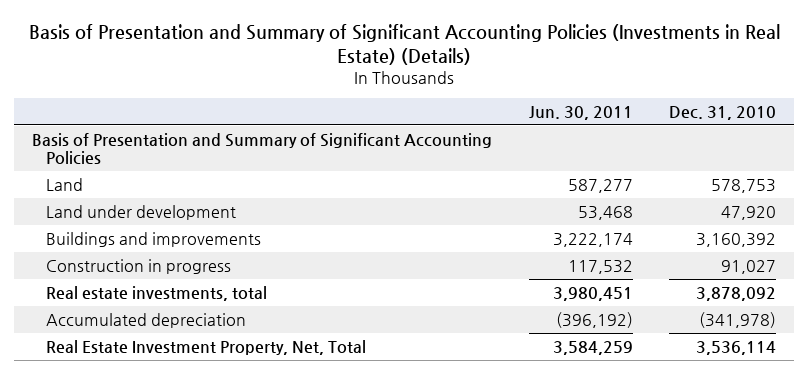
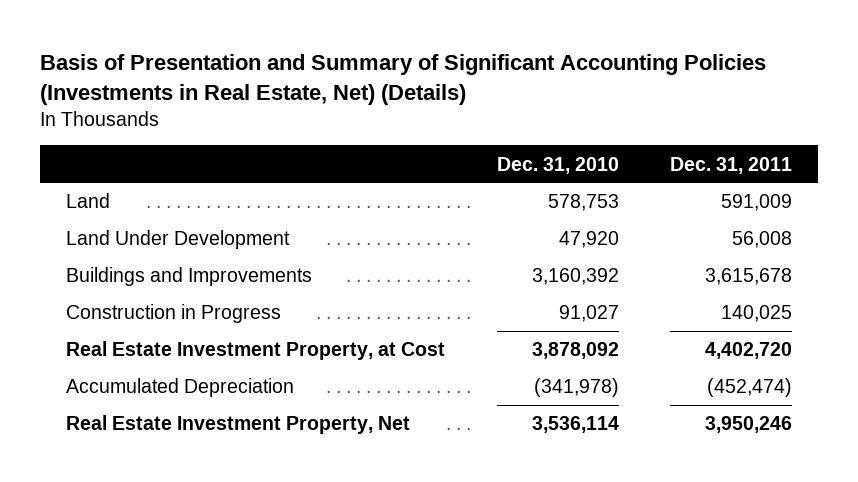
[29,24,781,65] Basis of Presentation and Summary of Significant Accounting Policies (Investments in Real Estate) (Details) -> [39,53,766,105] Basis of Presentation and Summary of Significant Accounting Policies (Investments in Real Estate, Net) (Details)
[528,105,633,120] Jun. 30, 2011 -> none
none -> [670,156,793,174] Dec. 31, 2011
[32,132,493,166] Basis of Presentation and Summary of Significant Accounting Policies -> none
[45,204,236,220] Land under development -> [65,230,290,250] Land Under Development
[45,231,261,247] Buildings and improvements -> [65,267,312,287] Buildings and Improvements
[45,258,231,274] Construction in progress -> [65,304,281,324] Construction in Progress
[45,285,267,301] Real estate investments, total -> [65,341,445,361] Real Estate Investment Property, at Cost
[45,312,246,328] Accumulated depreciation -> [65,378,294,398] Accumulated Depreciation
[45,339,366,355] Real Estate Investment Property, Net, Total -> [65,415,410,435] Real Estate Investment Property, Net

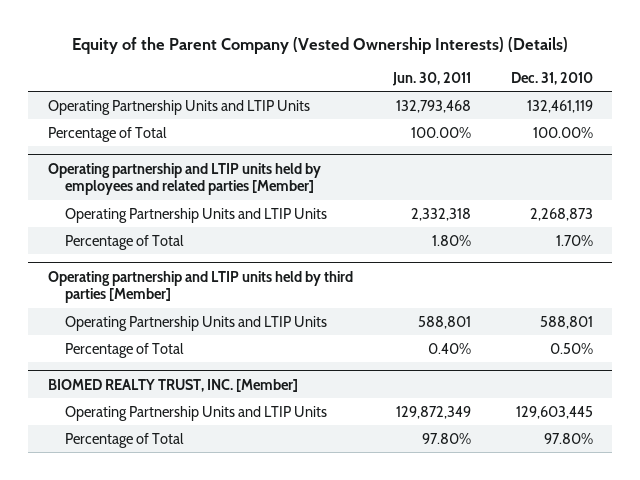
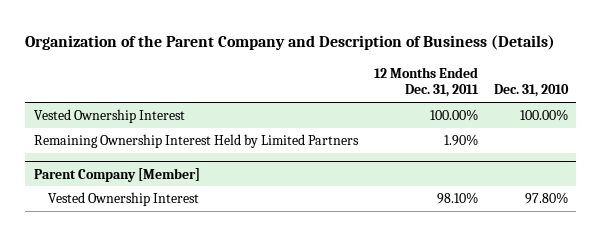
[72,36,569,54] Equity of the Parent Company (Vested Ownership Interests) (Details) -> [25,34,556,50] Organization of the Parent Company and Description of Business (Details)
[391,71,471,86] Jun. 30, 2011 -> none
none -> [373,66,479,98] 12 Months Ended Dec. 31, 2011
[47,99,310,115] Operating Partnership Units and LTIP Units -> none
[47,162,321,196] Operating partnership and LTIP units held by employees and related parties [Member] -> none
[64,207,327,223] Operating Partnership Units and LTIP Units -> none
[64,234,184,250] Percentage of Total -> none
[47,270,353,304] Operating partnership and LTIP units held by third parties [Member] -> none
[64,315,327,331] Operating Partnership Units and LTIP Units -> none
[64,342,184,358] Percentage of Total -> none
[47,378,298,392] BIOMED REALTY TRUST, INC. [Member] -> none
[64,405,327,421] Operating Partnership Units and LTIP Units -> none
[47,126,167,142] Percentage of Total -> [33,109,185,124] Vested Ownership Interest
none -> [33,134,359,149] Remaining Ownership Interest Held by Limited Partners
none -> [33,167,200,182] Parent Company [Member]
[64,432,184,448] Percentage of Total -> [48,192,200,207] Vested Ownership Interest

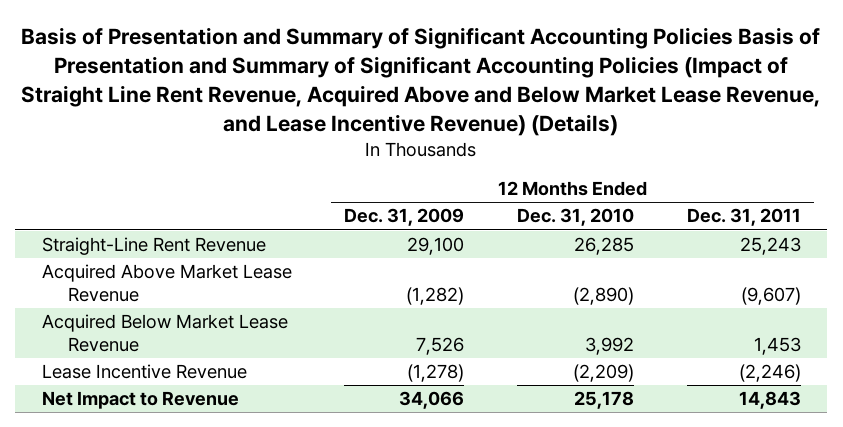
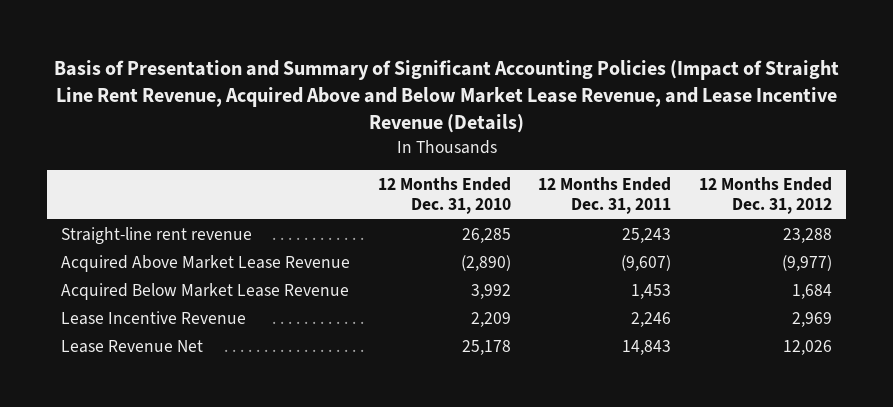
[21,27,821,137] Basis of Presentation and Summary of Significant Accounting Policies Basis of Presentation and Summary of Significant Accounting Policies (Impact of Straight Line Rent Revenue, Acquired Above and Below Market Lease Revenue, and Lease Incentive Revenue) (Details) -> [53,59,839,134] Basis of Presentation and Summary of Significant Accounting Policies (Impact of Straight Line Rent Revenue, Acquired Above and Below Market Lease Revenue, and Lease Incentive Revenue (Details)
[344,208,465,227] Dec. 31, 2009 -> none
none -> [698,177,832,215] 12 Months Ended Dec. 31, 2012
[41,237,266,256] Straight-Line Rent Revenue -> [61,226,253,244] Straight-line rent revenue
[573,364,635,383] (2,209) -> [470,311,511,327] 2,209
[738,364,801,383] (2,246) -> [631,311,672,327] 2,246
[41,391,239,410] Net Impact to Revenue -> [61,339,204,353] Lease Revenue Net

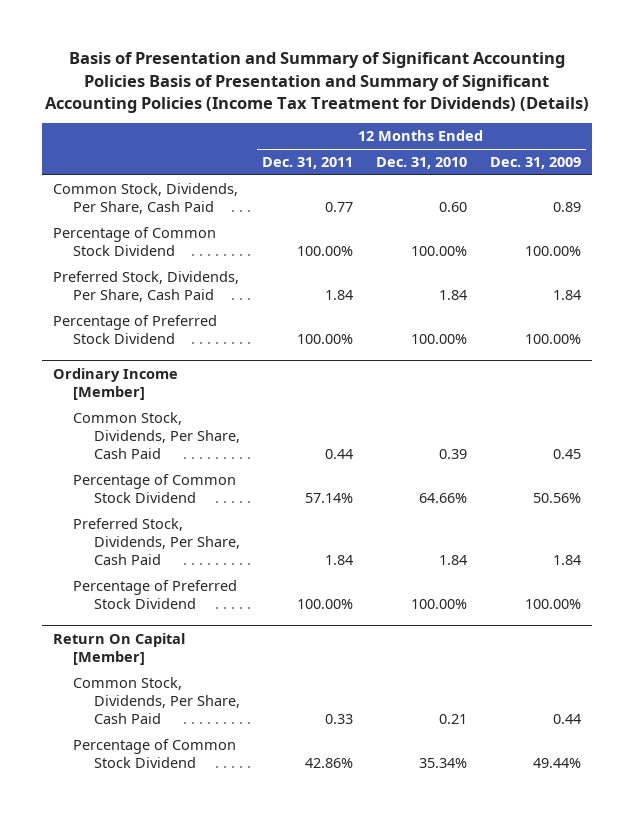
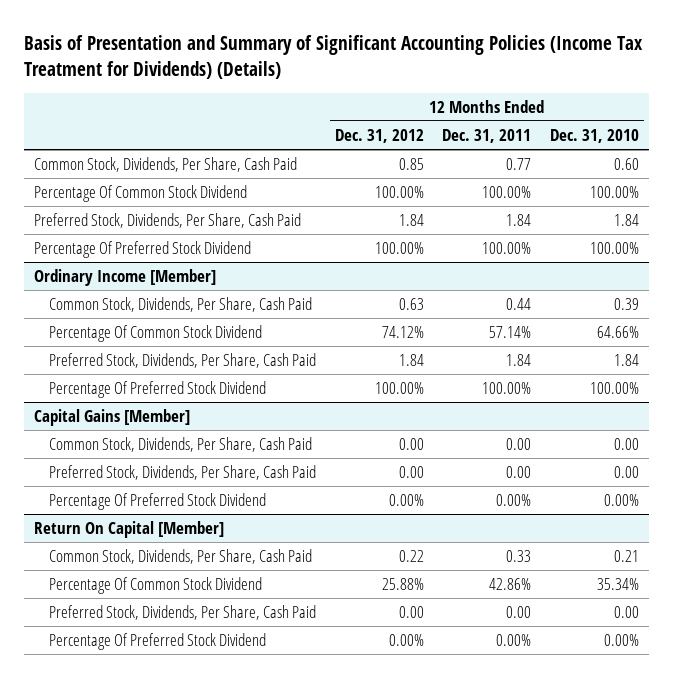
[45,52,590,113] Basis of Presentation and Summary of Significant Accounting Policies Basis of Presentation and Summary of Significant Accounting Policies (Income Tax Treatment for Dividends) (Details) -> [24,35,644,79] Basis of Presentation and Summary of Significant Accounting Policies (Income Tax Treatment for Dividends) (Details)
[489,157,581,170] Dec. 31, 2009 -> none
none -> [334,128,424,143] Dec. 31, 2012
[53,227,217,256] Percentage of Common Stock Dividend -> [33,185,247,203] Percentage Of Common Stock Dividend
[53,315,218,344] Percentage of Preferred Stock Dividend -> [33,241,251,259] Percentage Of Preferred Stock Dividend
[73,474,237,503] Percentage of Common Stock Dividend -> [49,325,263,343] Percentage Of Common Stock Dividend
[73,580,238,609] Percentage of Preferred Stock Dividend -> [49,381,267,399] Percentage Of Preferred Stock Dividend
none -> [33,409,190,427] Capital Gains [Member]
none -> [49,437,313,453] Common Stock, Dividends, Per Share, Cash Paid
none -> [49,465,317,481] Preferred Stock, Dividends, Per Share, Cash Paid
none -> [49,493,267,511] Percentage Of Preferred Stock Dividend
[73,739,237,768] Percentage of Common Stock Dividend -> [49,577,263,595] Percentage Of Common Stock Dividend
none -> [49,605,317,621] Preferred Stock, Dividends, Per Share, Cash Paid
none -> [49,633,267,651] Percentage Of Preferred Stock Dividend

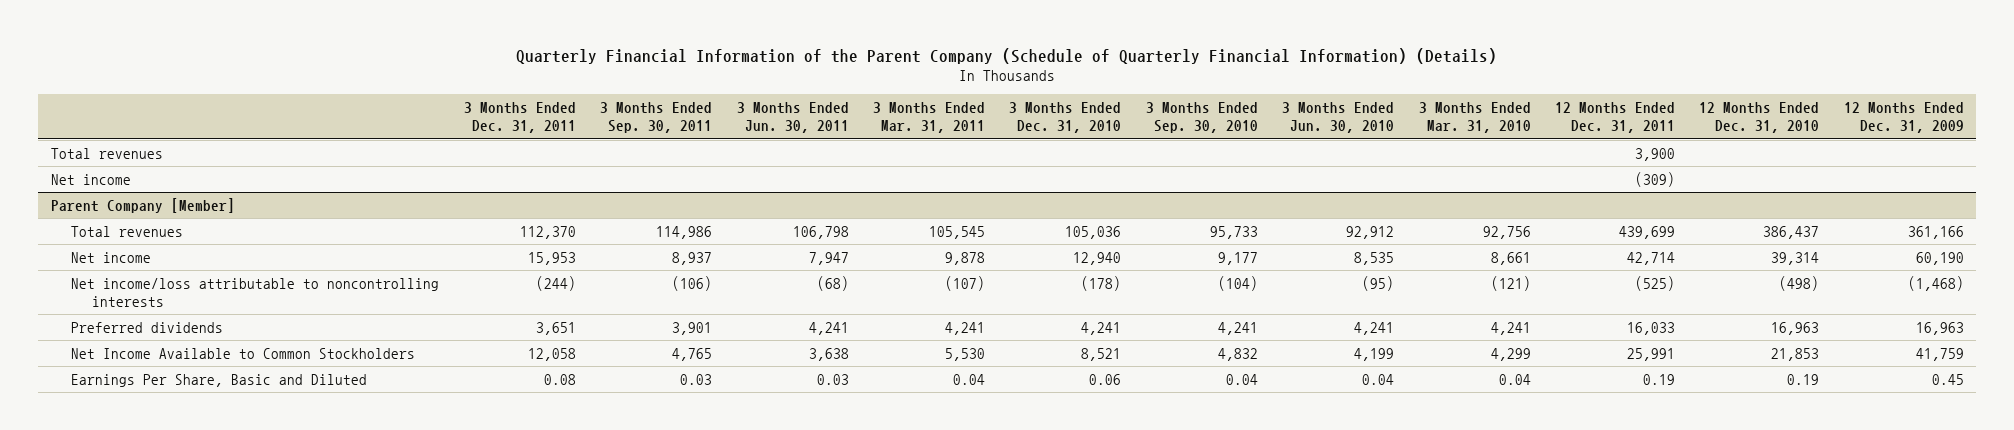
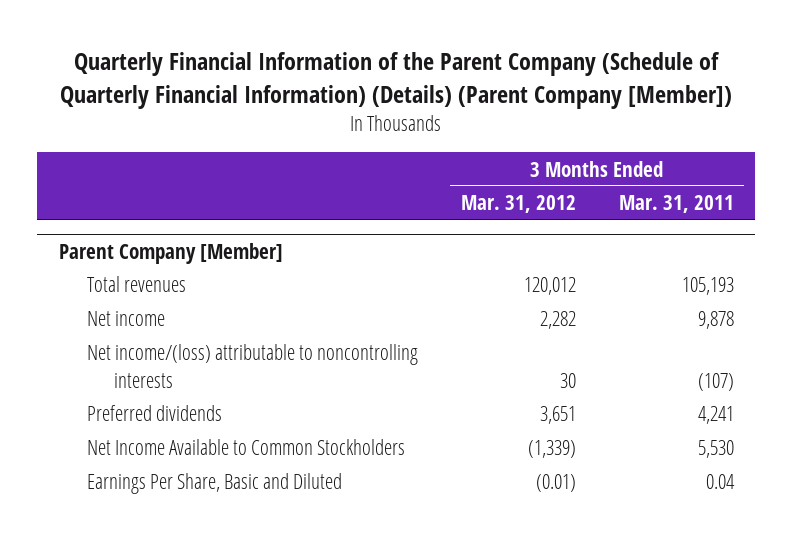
[516,47,1498,64] Quarterly Financial Information of the Parent Company (Schedule of Quarterly Financial Information) (Details) -> [60,51,733,109] Quarterly Financial Information of the Parent Company (Schedule of Quarterly Financial Information) (Details) (Parent Company [Member])
[463,101,576,134] 3 Months Ended Dec. 31, 2011 -> none
[600,101,713,134] 3 Months Ended Sep. 30, 2011 -> none
[736,101,849,134] 3 Months Ended Jun. 30, 2011 -> none
[1009,101,1122,134] 3 Months Ended Dec. 31, 2010 -> none
[1145,101,1258,134] 3 Months Ended Sep. 30, 2010 -> none
[1282,101,1395,134] 3 Months Ended Jun. 30, 2010 -> none
[1418,101,1531,134] 3 Months Ended Mar. 31, 2010 -> none
[1554,101,1675,134] 12 Months Ended Dec. 31, 2011 -> none
[1699,101,1820,134] 12 Months Ended Dec. 31, 2010 -> none
[1843,101,1964,134] 12 Months Ended Dec. 31, 2009 -> none
none -> [460,195,576,214] Mar. 31, 2012
[50,147,163,159] Total revenues -> none
[50,173,131,185] Net income -> none
[928,225,985,239] 105,545 -> [681,277,734,296] 105,193
[71,277,440,307] Net income/loss attributable to noncontrolling interests -> [86,344,418,388] Net income/(loss) attributable to noncontrolling interests

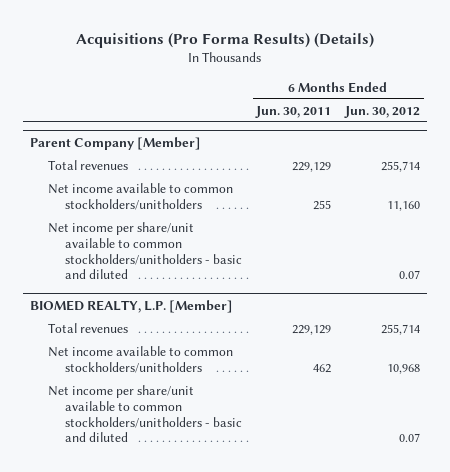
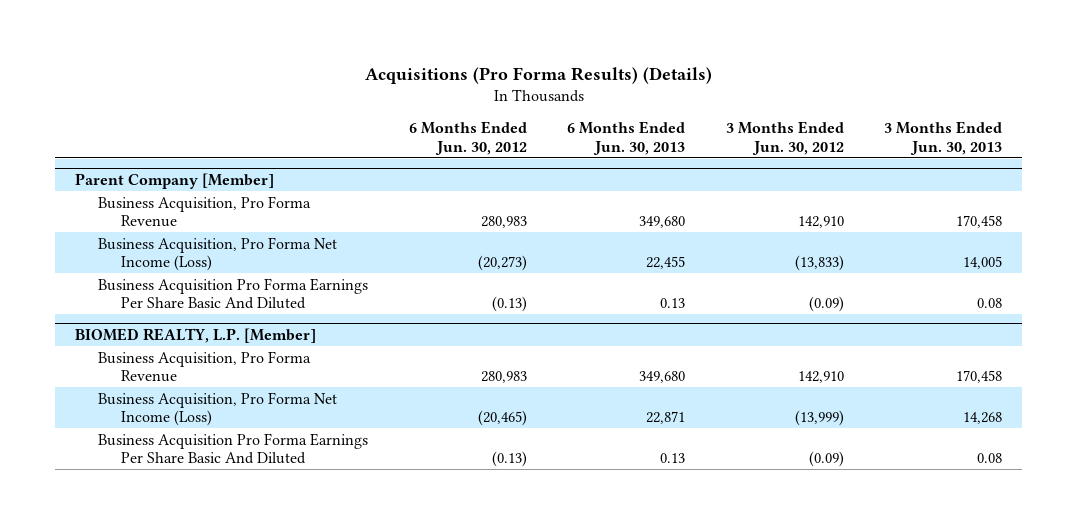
[255,105,332,118] Jun. 30, 2011 -> none
none -> [567,121,686,155] 6 Months Ended Jun. 30, 2013
none -> [725,121,844,155] 3 Months Ended Jun. 30, 2012
none -> [884,121,1003,155] 3 Months Ended Jun. 30, 2013
[47,159,128,170] Total revenues -> none
[47,182,233,210] Net income available to common stockholders/unitholders -> none
none -> [98,195,312,227] Business Acquisition, Pro Forma Revenue
none -> [98,236,338,271] Business Acquisition, Pro Forma Net Income (Loss)
[47,221,243,280] Net income per share/unit available to common stockholders/unitholders - basic and diluted -> [98,277,369,309] Business Acquisition Pro Forma Earnings Per Share Basic And Diluted
[399,270,421,280] 0.07 -> [491,295,527,312] (0.13)
[47,322,128,333] Total revenues -> none
[47,345,233,373] Net income available to common stockholders/unitholders -> none
none -> [98,350,312,382] Business Acquisition, Pro Forma Revenue
none -> [98,391,338,426] Business Acquisition, Pro Forma Net Income (Loss)
[47,384,243,443] Net income per share/unit available to common stockholders/unitholders - basic and diluted -> [98,432,369,464] Business Acquisition Pro Forma Earnings Per Share Basic And Diluted
[399,433,421,443] 0.07 -> [491,450,527,467] (0.13)

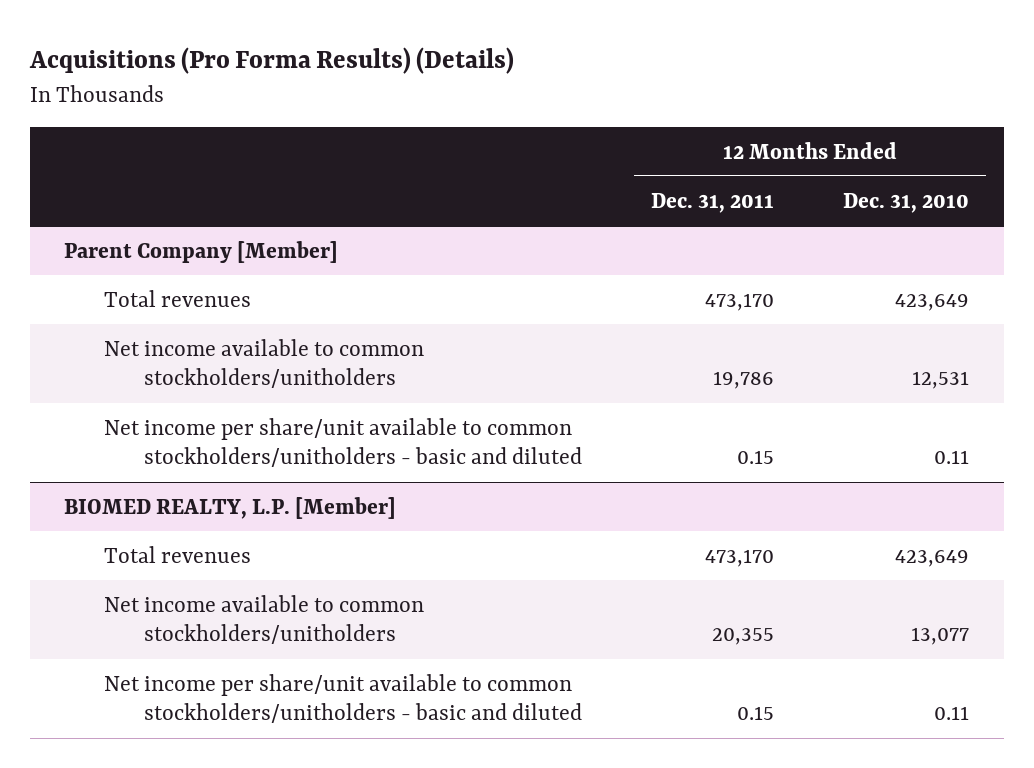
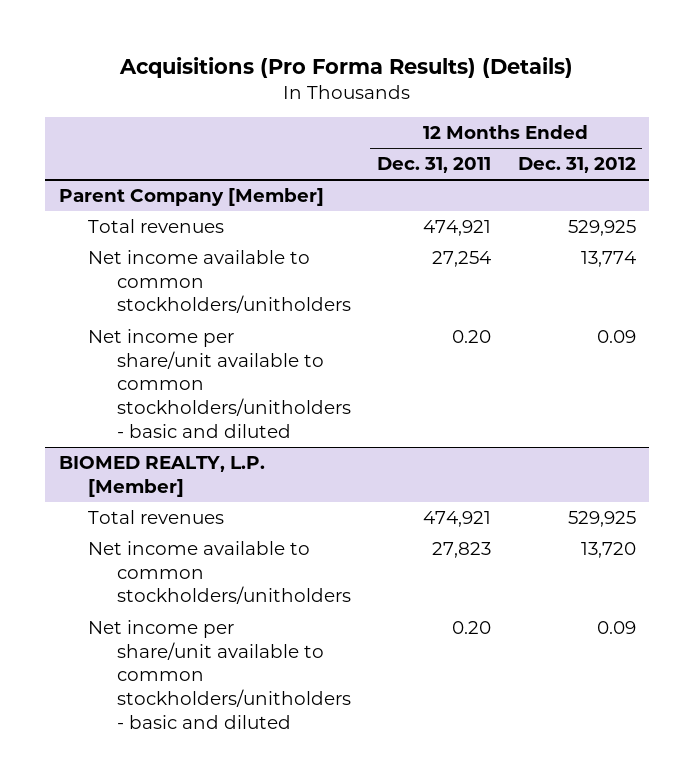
[843,192,970,213] Dec. 31, 2010 -> none
none -> [517,157,636,174] Dec. 31, 2012
[704,292,774,311] 473,170 -> [423,219,492,236] 474,921
[712,371,774,390] 19,786 -> [432,250,492,267] 27,254
[736,450,774,465] 0.15 -> [452,329,492,343] 0.20
[704,548,774,567] 473,170 -> [423,510,492,527] 474,921
[711,628,774,646] 20,355 -> [432,541,492,558] 27,823
[736,706,774,721] 0.15 -> [452,620,492,634] 0.20

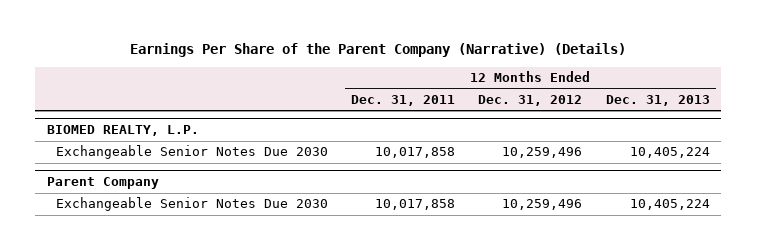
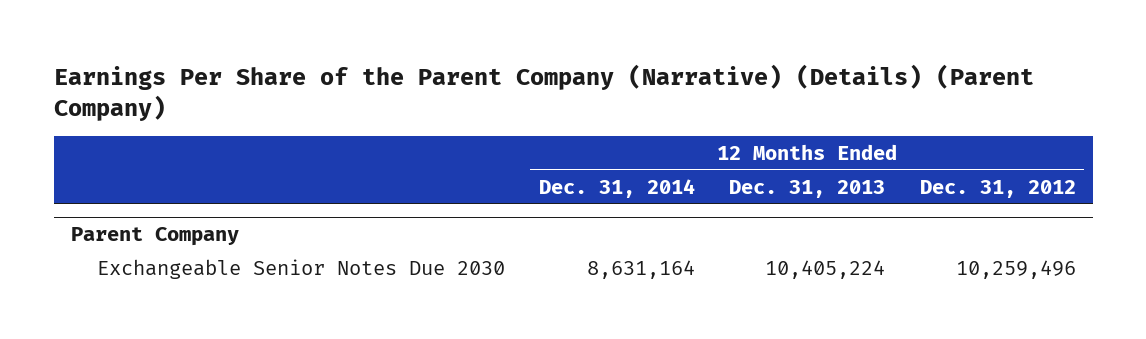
[130,43,627,58] Earnings Per Share of the Parent Company (Narrative) (Details) -> [53,63,1034,122] Earnings Per Share of the Parent Company (Narrative) (Details) (Parent Company)
[350,94,455,106] Dec. 31, 2011 -> none
none -> [539,178,696,198] Dec. 31, 2014
[46,125,199,137] BIOMED REALTY, L.P. -> none
[55,145,328,160] Exchangeable Senior Notes Due 2030 -> none

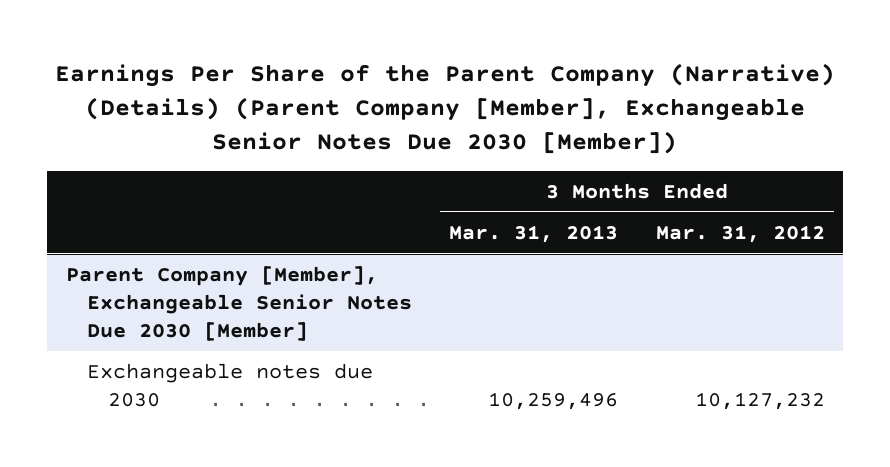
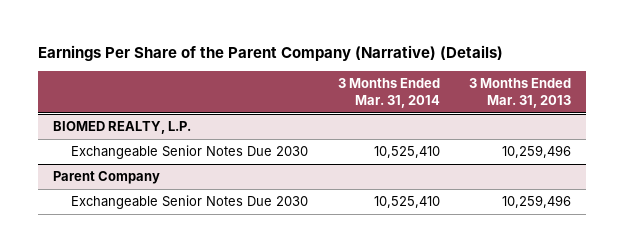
[55,62,836,154] Earnings Per Share of the Parent Company (Narrative) (Details) (Parent Company [Member], Exchangeable Senior Notes Due 2030 [Member]) -> [38,45,504,62] Earnings Per Share of the Parent Company (Narrative) (Details)
[655,224,825,243] Mar. 31, 2012 -> none
none -> [337,78,440,109] 3 Months Ended Mar. 31, 2014
[65,265,412,342] Parent Company [Member], Exchangeable Senior Notes Due 2030 [Member] -> none
none -> [52,121,191,135] BIOMED REALTY, L.P.
[86,362,373,408] Exchangeable notes due 2030 -> [71,145,309,160] Exchangeable Senior Notes Due 2030
none -> [52,171,160,185] Parent Company
none -> [71,195,309,210] Exchangeable Senior Notes Due 2030

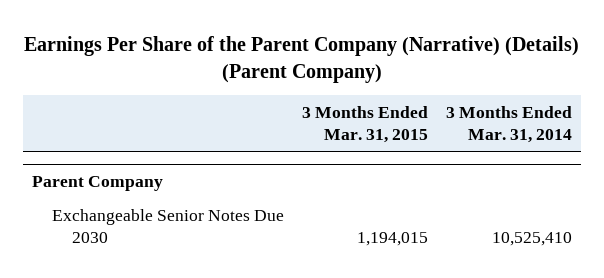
[38,45,504,62] Earnings Per Share of the Parent Company (Narrative) (Details) -> [24,35,580,83] Earnings Per Share of the Parent Company (Narrative) (Details) (Parent Company)
[469,78,572,109] 3 Months Ended Mar. 31, 2013 -> none
none -> [301,105,428,144] 3 Months Ended Mar. 31, 2015
[52,121,191,135] BIOMED REALTY, L.P. -> none
[71,145,309,160] Exchangeable Senior Notes Due 2030 -> none

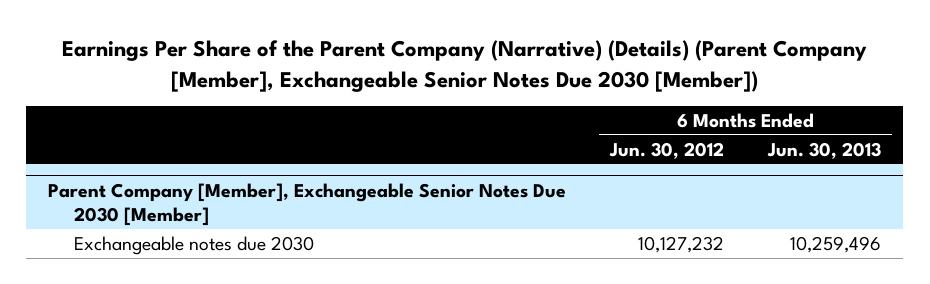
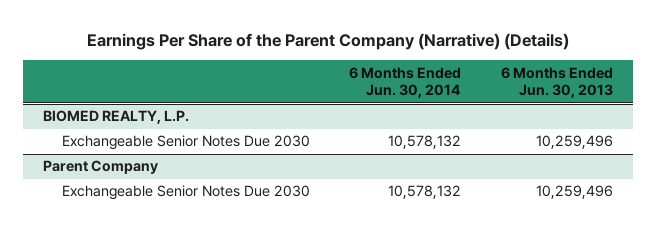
[61,40,867,92] Earnings Per Share of the Parent Company (Narrative) (Details) (Parent Company [Member], Exchangeable Senior Notes Due 2030 [Member]) -> [86,32,569,50] Earnings Per Share of the Parent Company (Narrative) (Details)
[609,141,725,159] Jun. 30, 2012 -> none
none -> [349,66,462,99] 6 Months Ended Jun. 30, 2014
[48,182,567,226] Parent Company [Member], Exchangeable Senior Notes Due 2030 [Member] -> none
none -> [43,110,190,125] BIOMED REALTY, L.P.
[73,235,314,255] Exchangeable notes due 2030 -> [61,135,310,151] Exchangeable Senior Notes Due 2030
none -> [43,160,159,175] Parent Company
none -> [61,185,310,201] Exchangeable Senior Notes Due 2030

